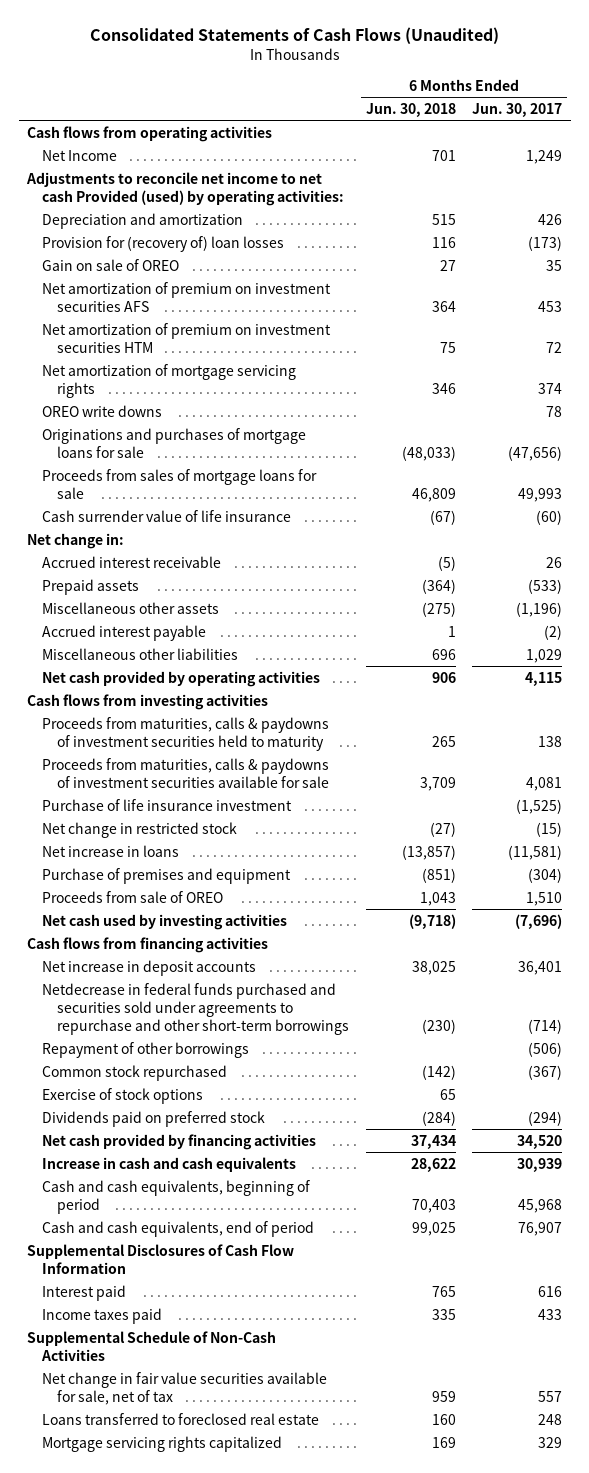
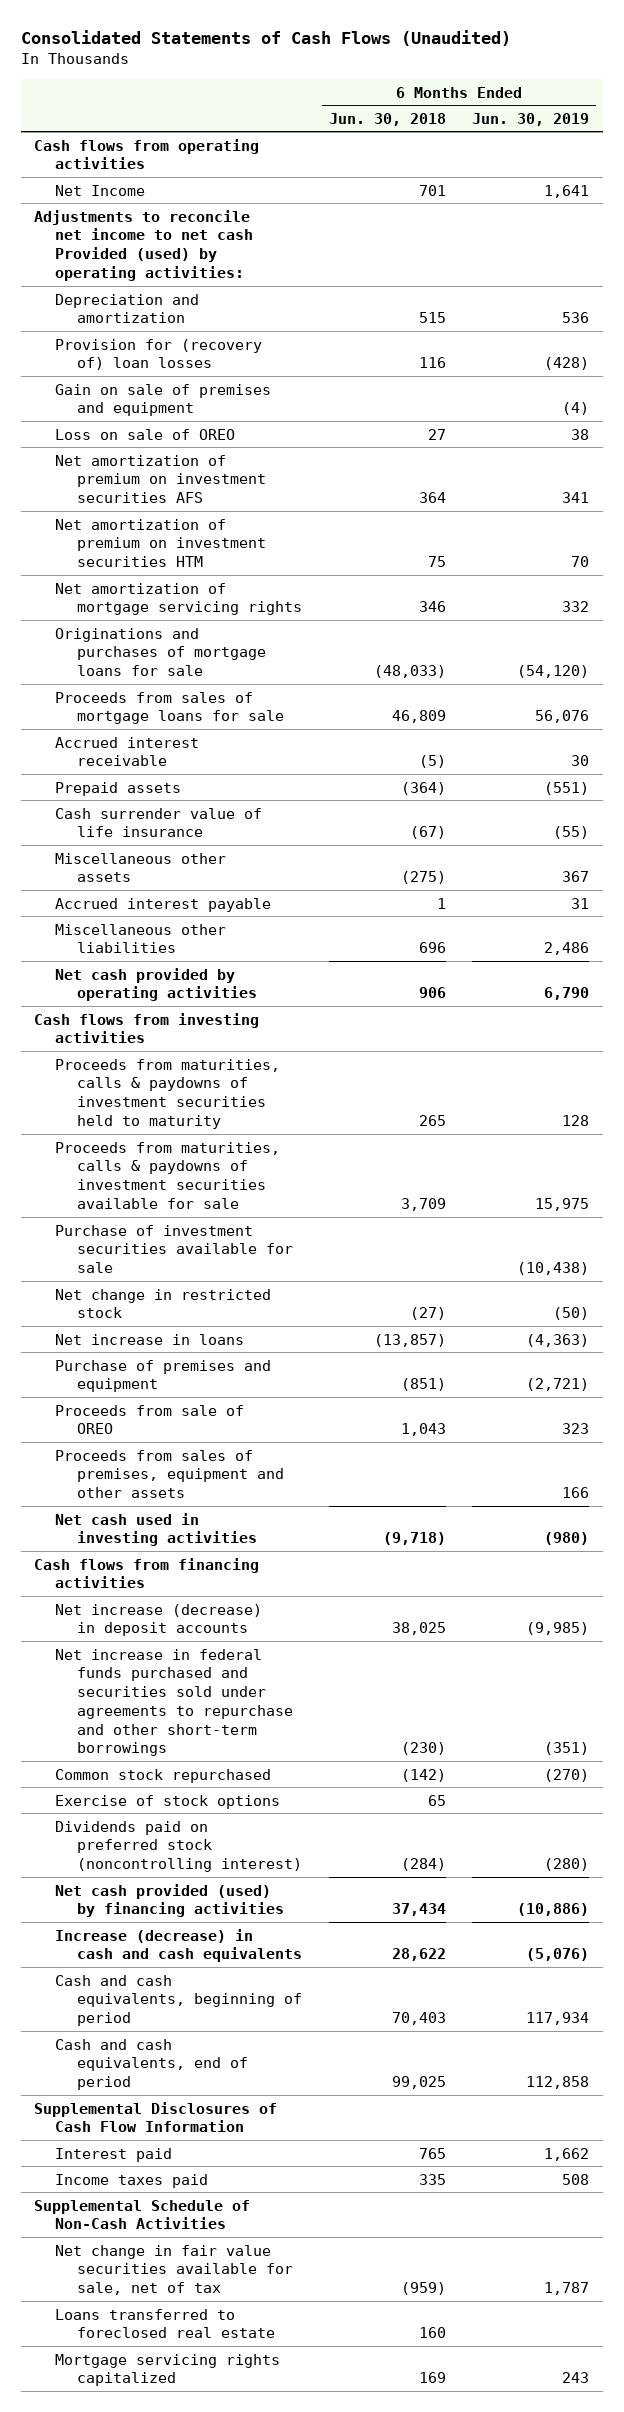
[472,102,563,117] Jun. 30, 2017 -> none
none -> [472,112,590,126] Jun. 30, 2019
none -> [55,383,272,417] Gain on sale of premises and equipment
[41,258,179,271] Gain on sale of OREO -> [55,428,236,440] Loss on sale of OREO
[41,404,162,417] OREO write downs -> none
[27,532,125,549] Net change in: -> none
[41,509,291,522] Cash surrender value of life insurance -> [55,807,263,838] Cash surrender value of life insurance
[41,798,292,811] Purchase of life insurance investment -> none
none -> [55,1224,293,1274] Purchase of investment securities available for sale
none -> [55,1449,284,1499] Proceeds from sales of premises, equipment and other assets
[41,913,287,930] Net cash used by investing activities -> [55,1512,257,1547] Net cash used in investing activities
[41,1041,249,1058] Repayment of other borrowings -> none
[41,959,256,976] Net increase in deposit accounts -> [55,1603,263,1637] Net increase (decrease) in deposit accounts
[41,982,349,1035] Netdecrease in federal funds purchased and securities sold under agreements to repurchase and other short-term borrowings -> [55,1648,293,1757] Net increase in federal funds purchased and securities sold under agreements to repurchase and other short-term borrowings
[41,1110,265,1127] Dividends paid on preferred stock -> [55,1820,302,1873] Dividends paid on preferred stock (noncontrolling interest)
[41,1133,316,1150] Net cash provided by financing activities -> [55,1883,284,1918] Net cash provided (used) by financing activities
[41,1156,296,1172] Increase in cash and cash equivalents -> [55,1928,302,1963] Increase (decrease) in cash and cash equivalents
[431,1390,456,1402] 959 -> [400,2282,446,2296] (959)

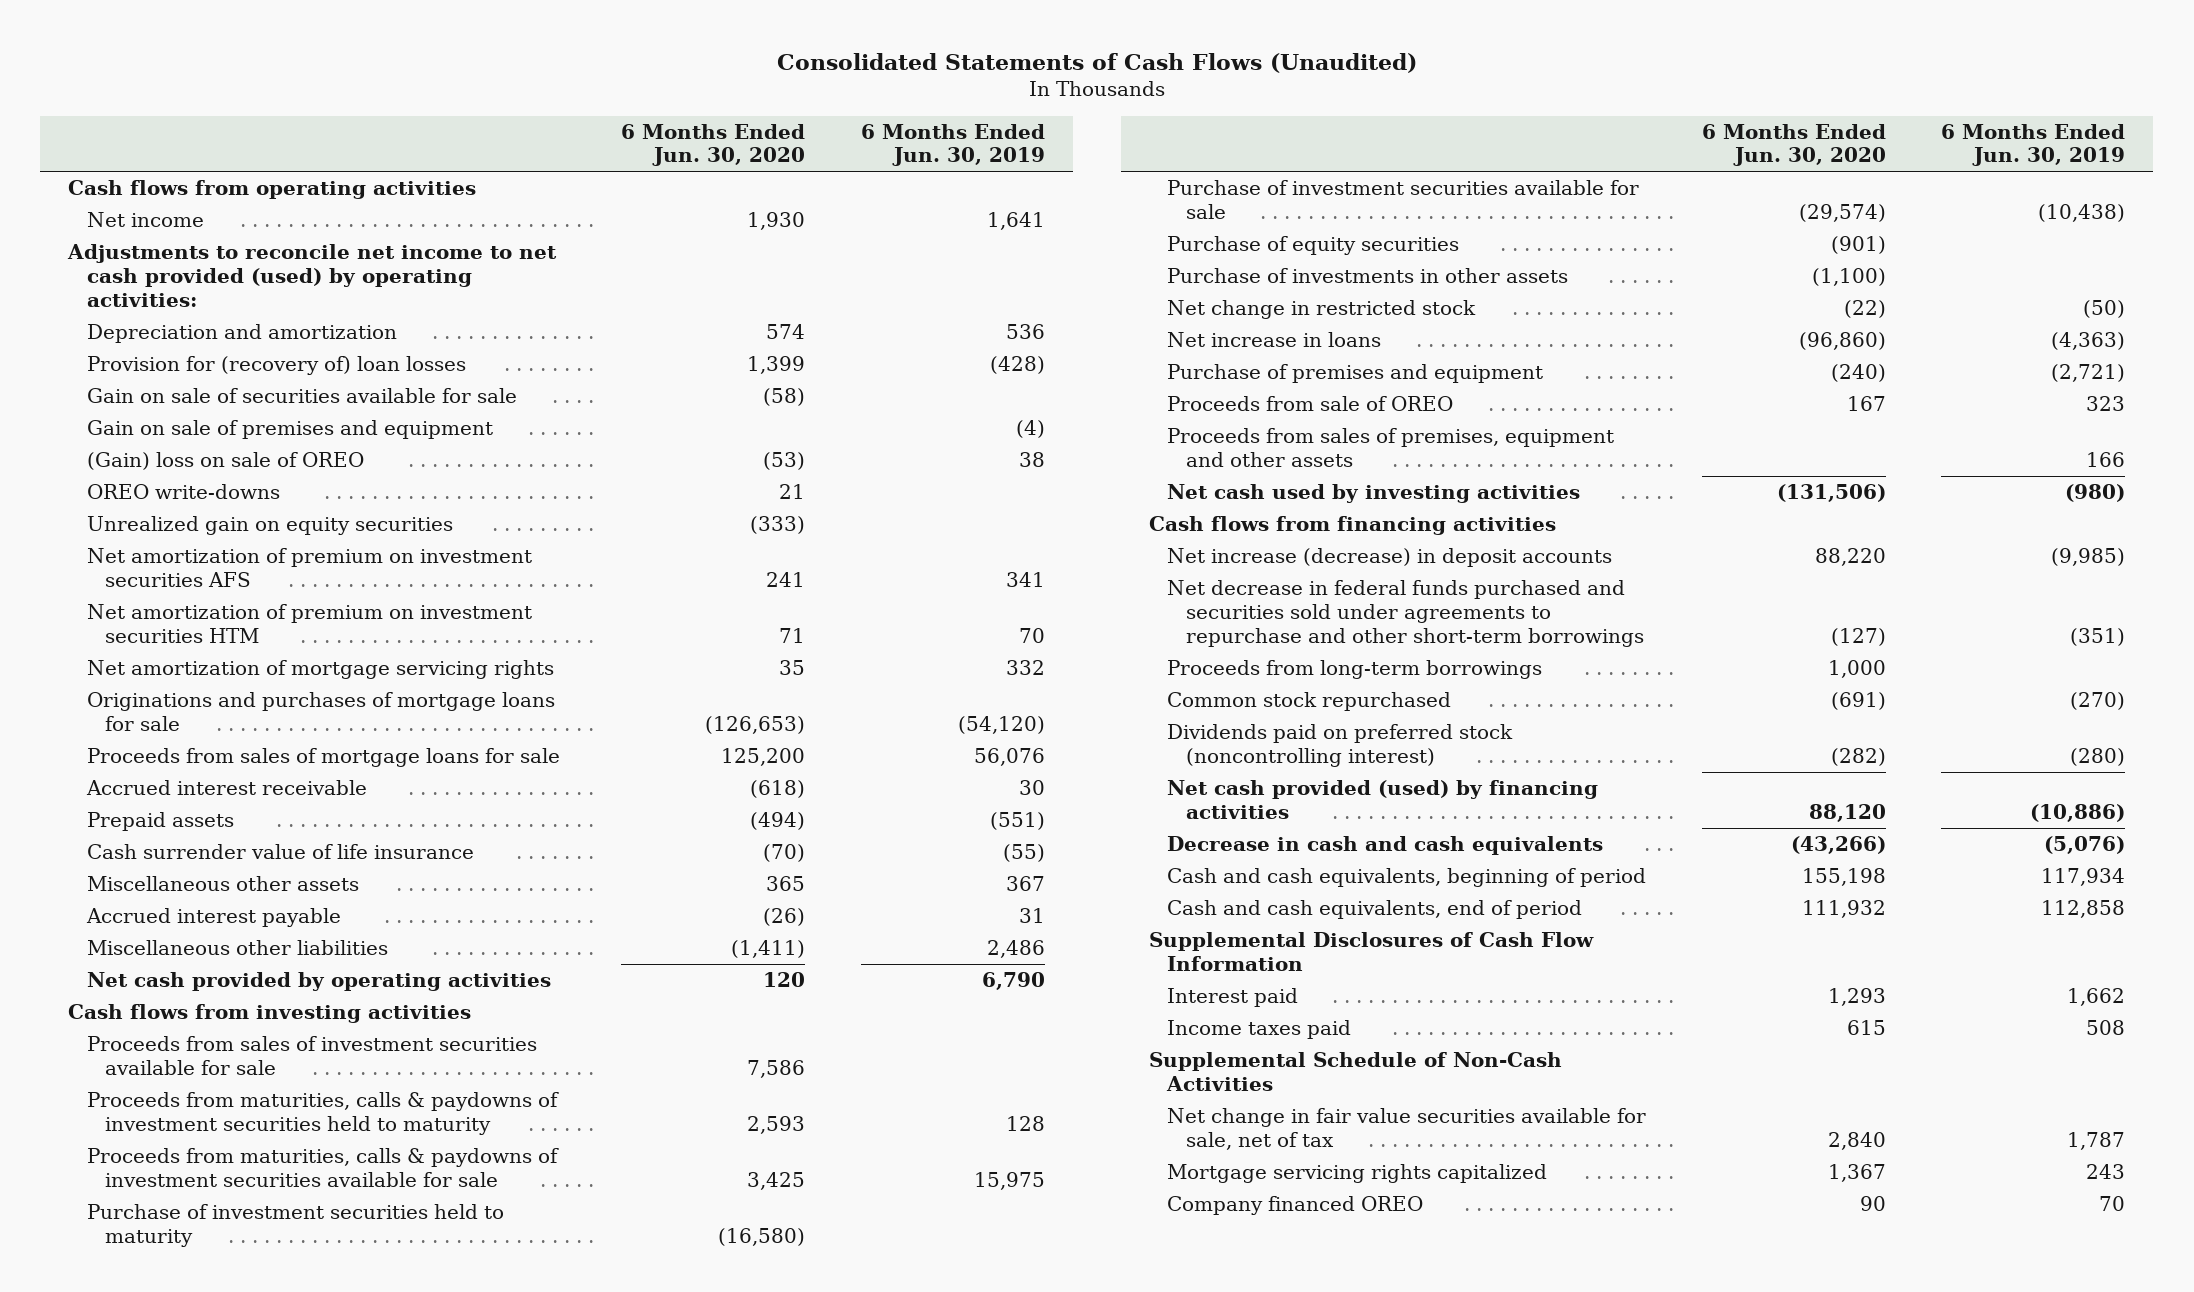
[328,112,446,126] Jun. 30, 2018 -> none
none -> [621,123,806,167] 6 Months Ended Jun. 30, 2020
[55,184,146,196] Net Income -> [86,211,204,227] Net income
[34,209,254,281] Adjustments to reconcile net income to net cash Provided (used) by operating activities: -> [67,243,558,307] Adjustments to reconcile net income to net cash provided (used) by operating activities:
none -> [86,387,517,403] Gain on sale of securities available for sale
[55,428,236,440] Loss on sale of OREO -> [86,451,364,470] (Gain) loss on sale of OREO
none -> [86,483,280,499] OREO write-downs
none -> [86,515,453,535] Unrealized gain on equity securities
none -> [86,1035,537,1075] Proceeds from sales of investment securities available for sale
none -> [86,1203,504,1247] Purchase of investment securities held to maturity
none -> [1167,235,1460,255] Purchase of equity securities
none -> [1167,267,1569,283] Purchase of investments in other assets
[55,1512,257,1547] Net cash used in investing activities -> [1167,483,1581,503] Net cash used by investing activities
[55,1648,293,1757] Net increase in federal funds purchased and securities sold under agreements to repurchase and other short-term borrowings -> [1167,579,1645,647] Net decrease in federal funds purchased and securities sold under agreements to repurchase and other short-term borrowings
none -> [1167,659,1543,679] Proceeds from long-term borrowings
[55,1794,281,1809] Exercise of stock options -> none
[55,1928,302,1963] Increase (decrease) in cash and cash equivalents -> [1167,835,1604,855] Decrease in cash and cash equivalents
[55,2308,275,2339] Loans transferred to foreclosed real estate -> none
none -> [1167,1195,1424,1215] Company financed OREO

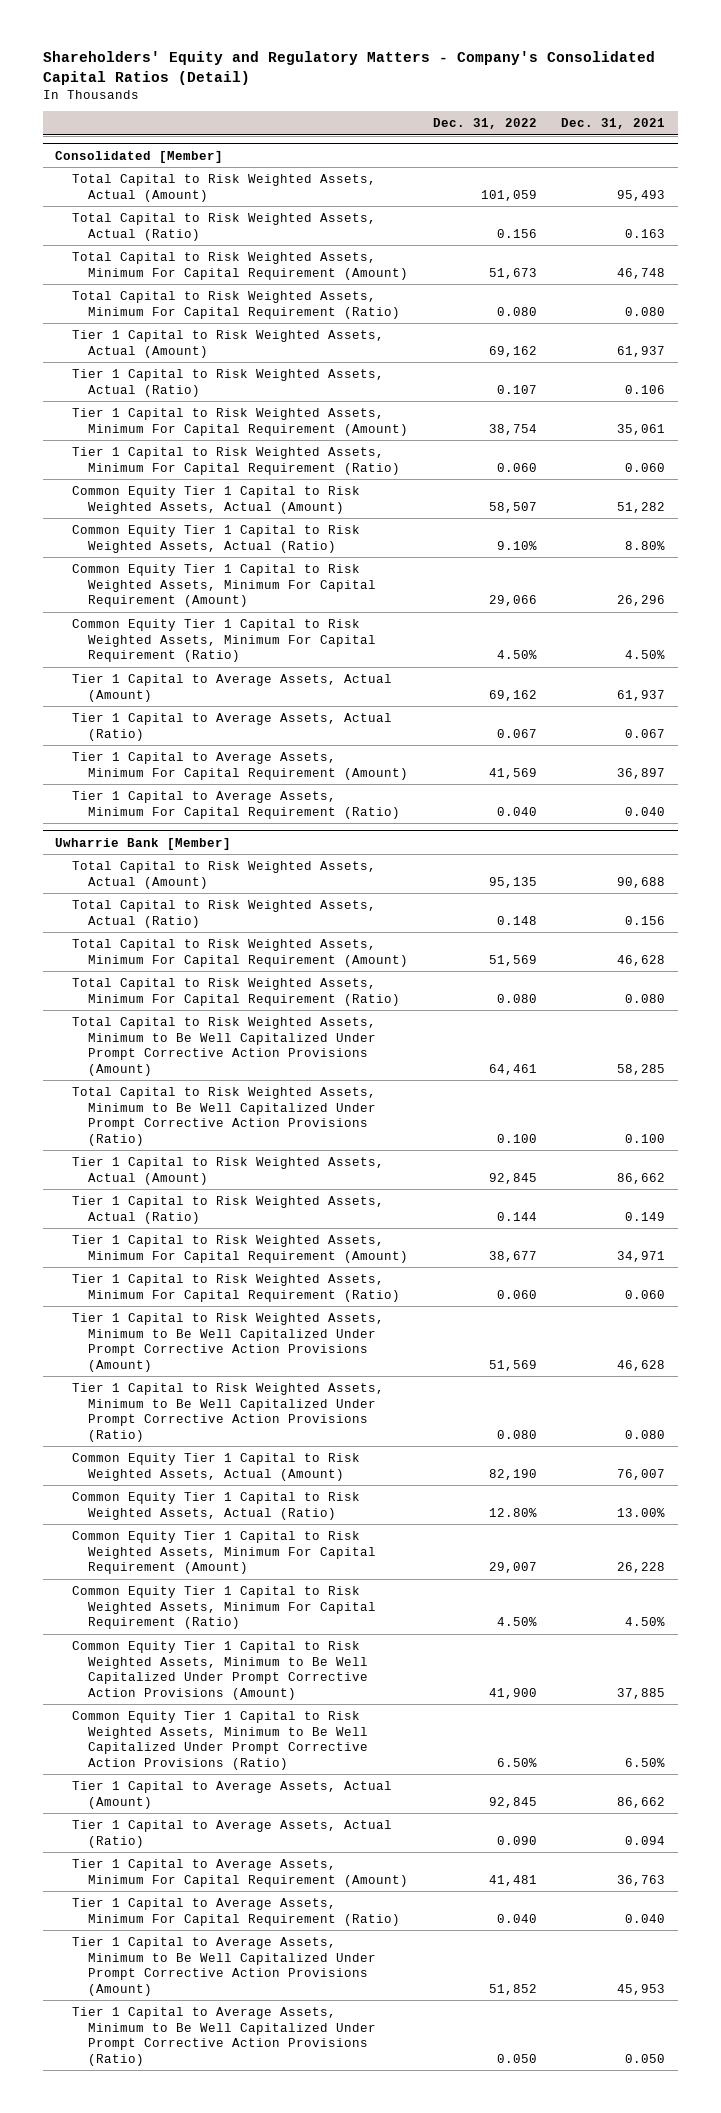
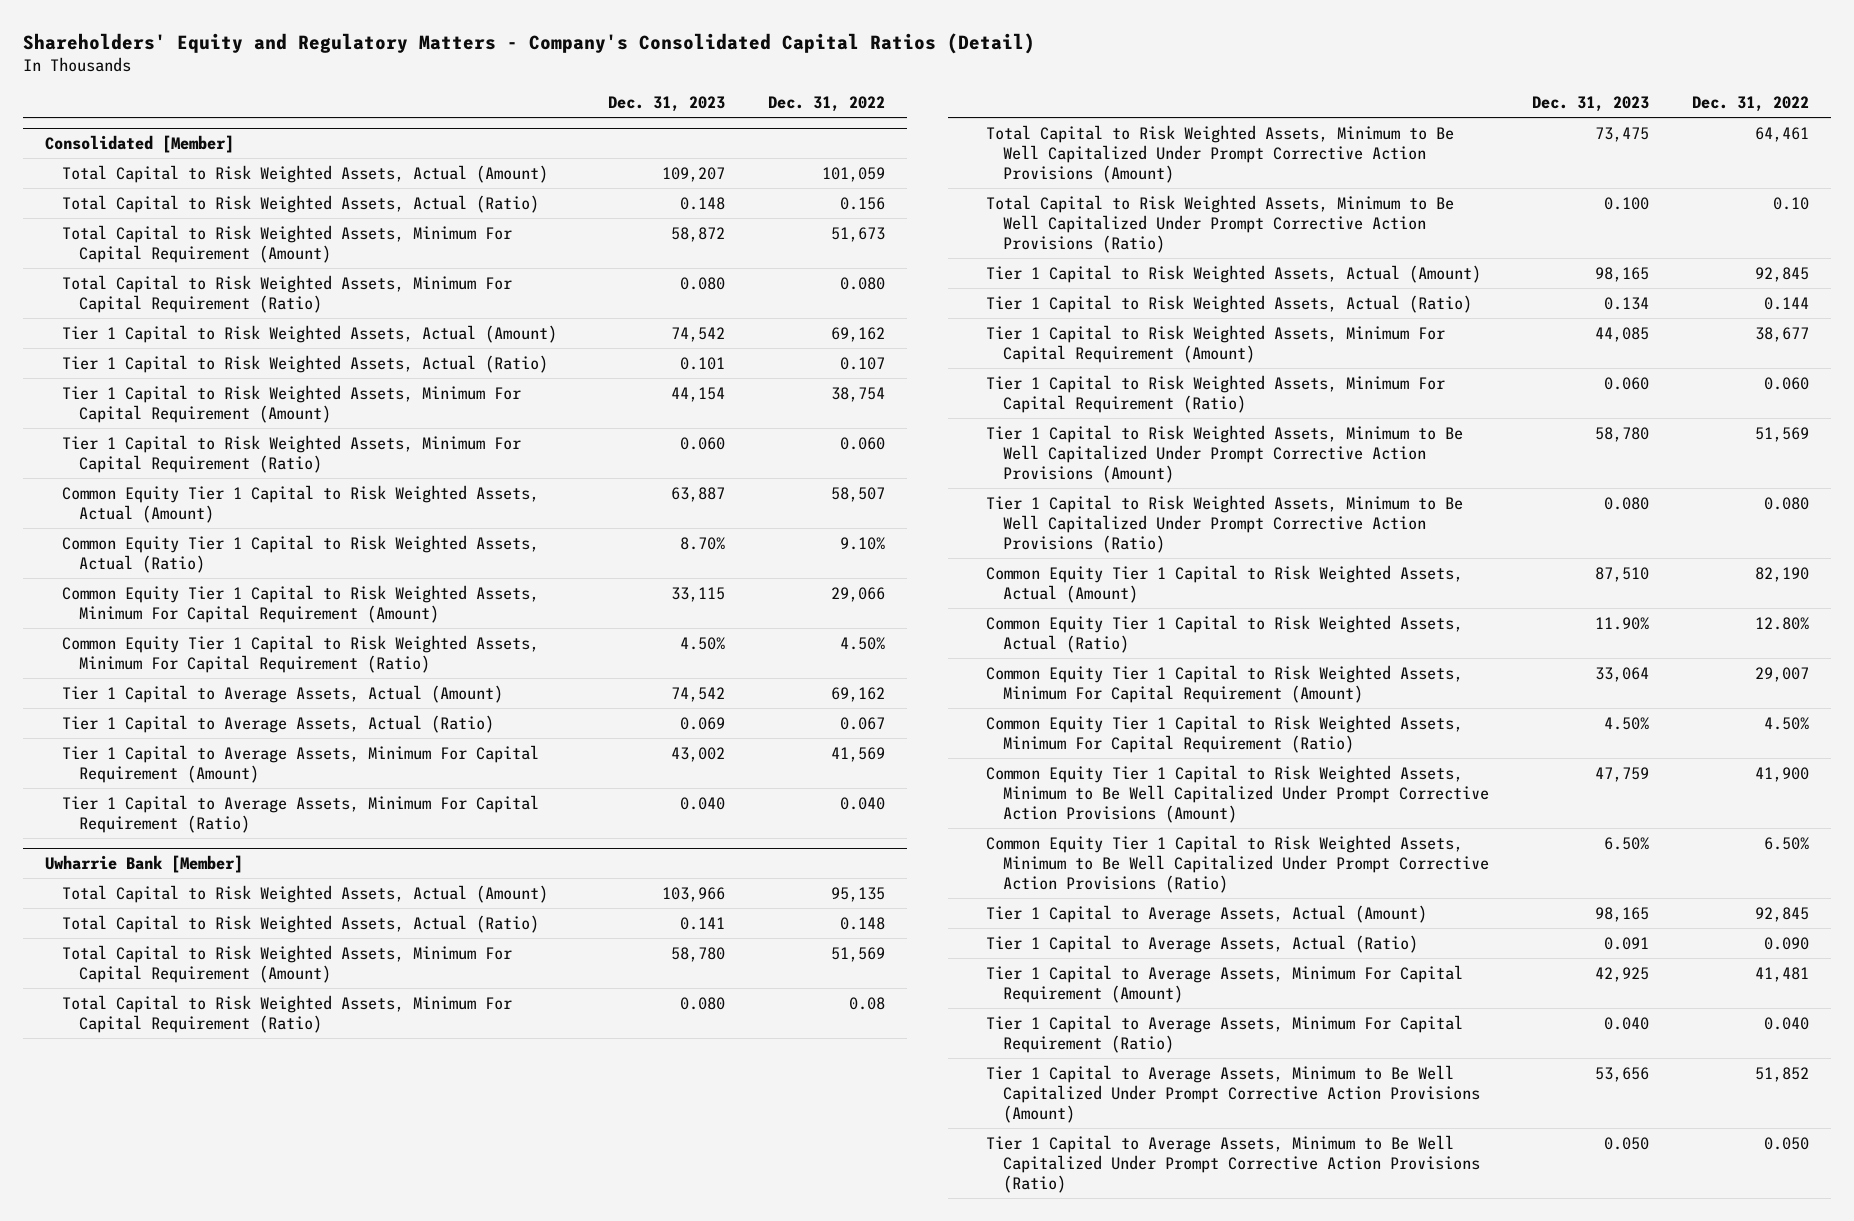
[561,118,666,130] Dec. 31, 2021 -> none
none -> [607,96,725,113] Dec. 31, 2023
[496,993,537,1003] 0.080 -> [848,996,885,1010] 0.08
[496,1133,537,1143] 0.100 -> [1773,196,1810,210] 0.10

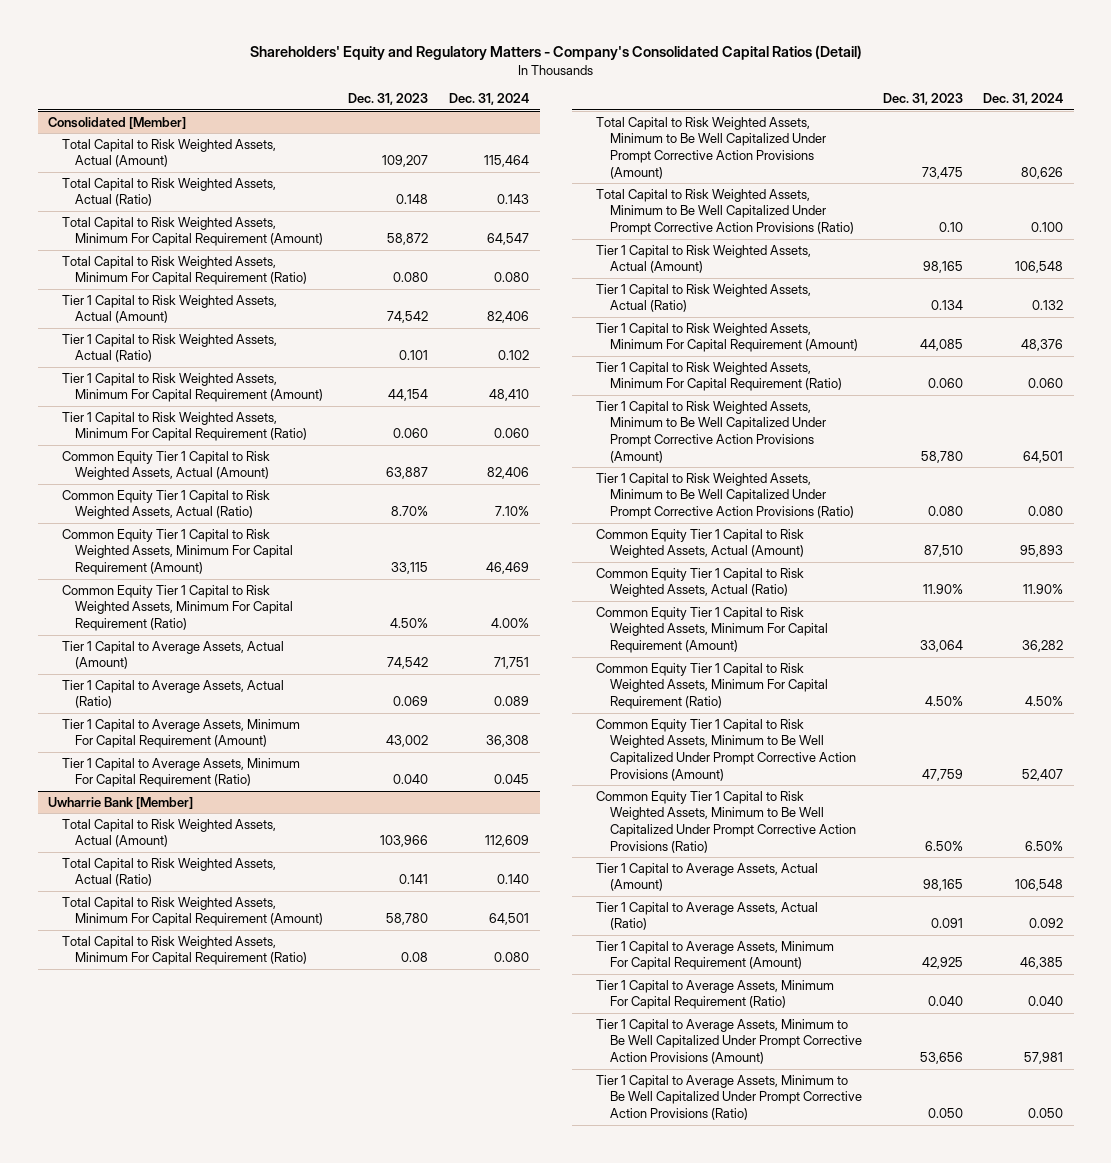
[767,96,885,113] Dec. 31, 2022 -> none
none -> [449,93,530,106] Dec. 31, 2024
[679,996,725,1010] 0.080 -> [401,952,429,963] 0.08
[1604,196,1650,210] 0.100 -> [938,222,963,233] 0.10

